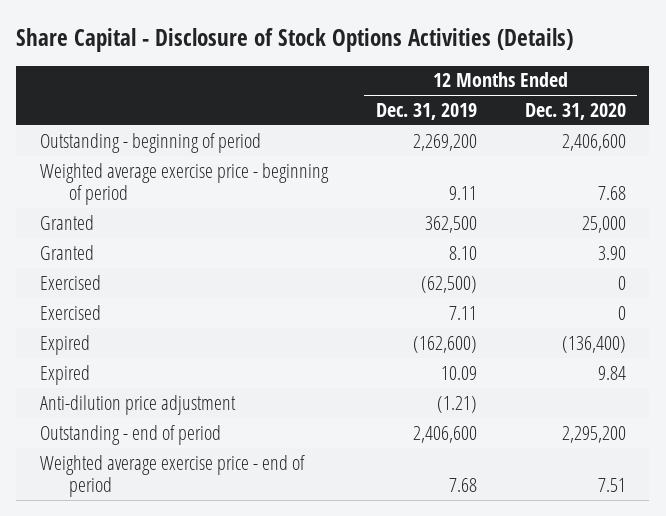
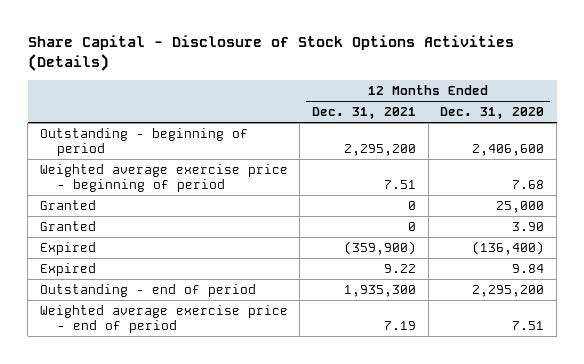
[375,102,477,120] Dec. 31, 2019 -> none
none -> [312,107,417,120] Dec. 31, 2021
[40,274,102,290] Exercised -> none
[40,304,102,320] Exercised -> none
[40,394,237,415] Anti-dilution price adjustment -> none

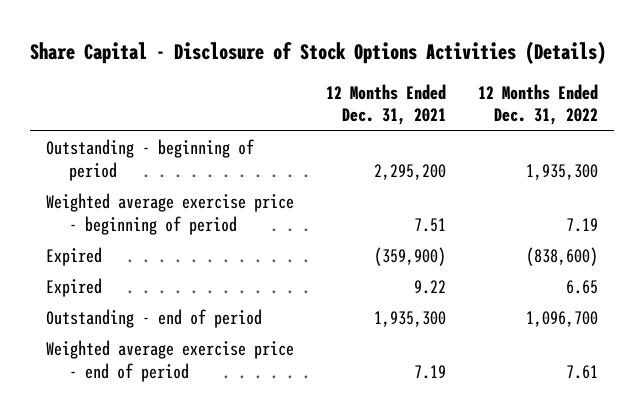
[440,107,545,120] Dec. 31, 2020 -> none
none -> [477,83,598,126] 12 Months Ended Dec. 31, 2022
[39,200,96,211] Granted -> none
[39,221,96,232] Granted -> none

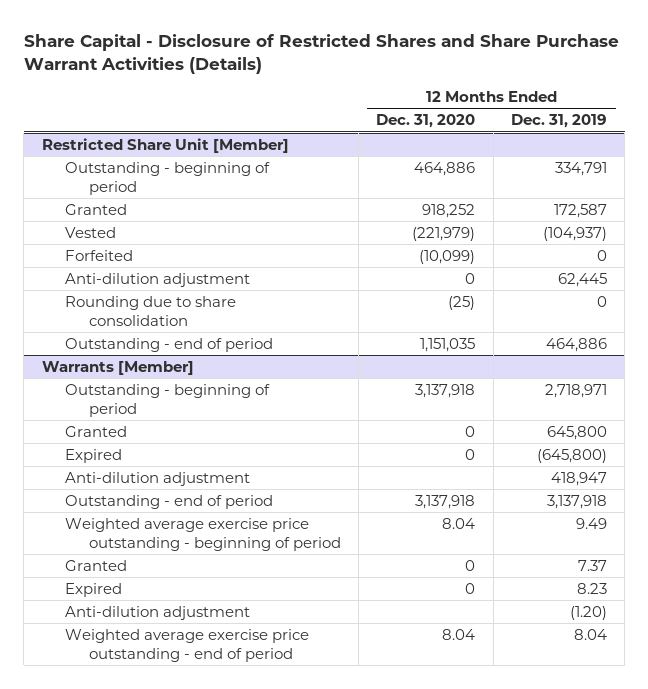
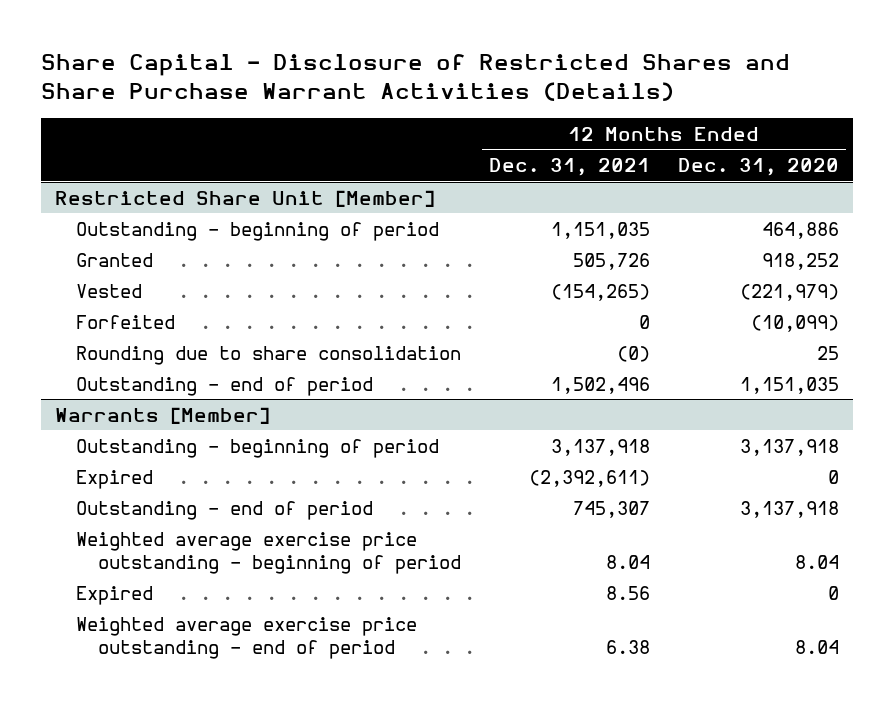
[510,114,607,129] Dec. 31, 2019 -> none
none -> [489,158,651,177] Dec. 31, 2021
[65,272,251,287] Anti-dilution adjustment -> none
[448,295,476,310] (25) -> [816,345,839,360] 25
[65,425,128,437] Granted -> none
[65,471,251,486] Anti-dilution adjustment -> none
[65,559,128,571] Granted -> none
[65,605,251,620] Anti-dilution adjustment -> none

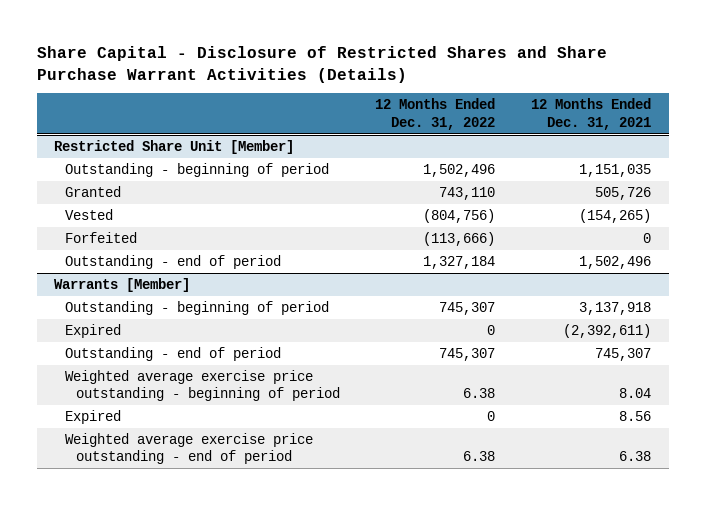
[677,158,839,177] Dec. 31, 2020 -> none
none -> [375,98,496,130] 12 Months Ended Dec. 31, 2022
[76,345,462,365] Rounding due to share consolidation -> none

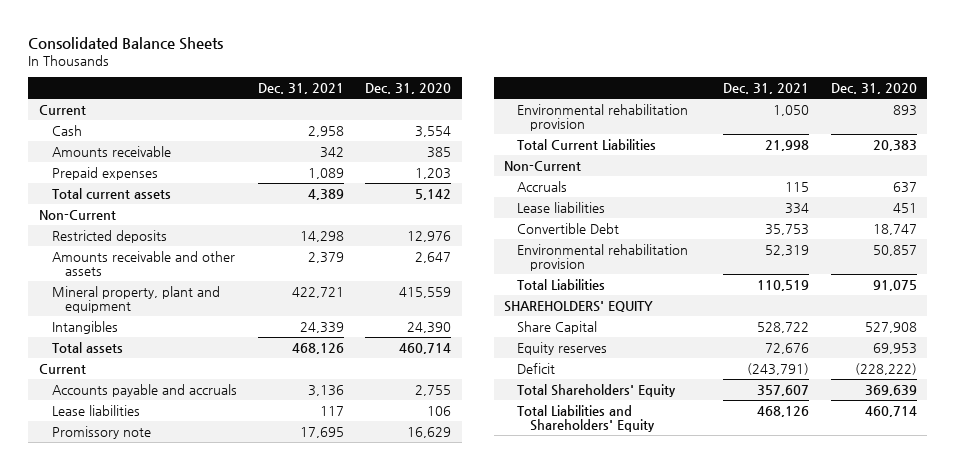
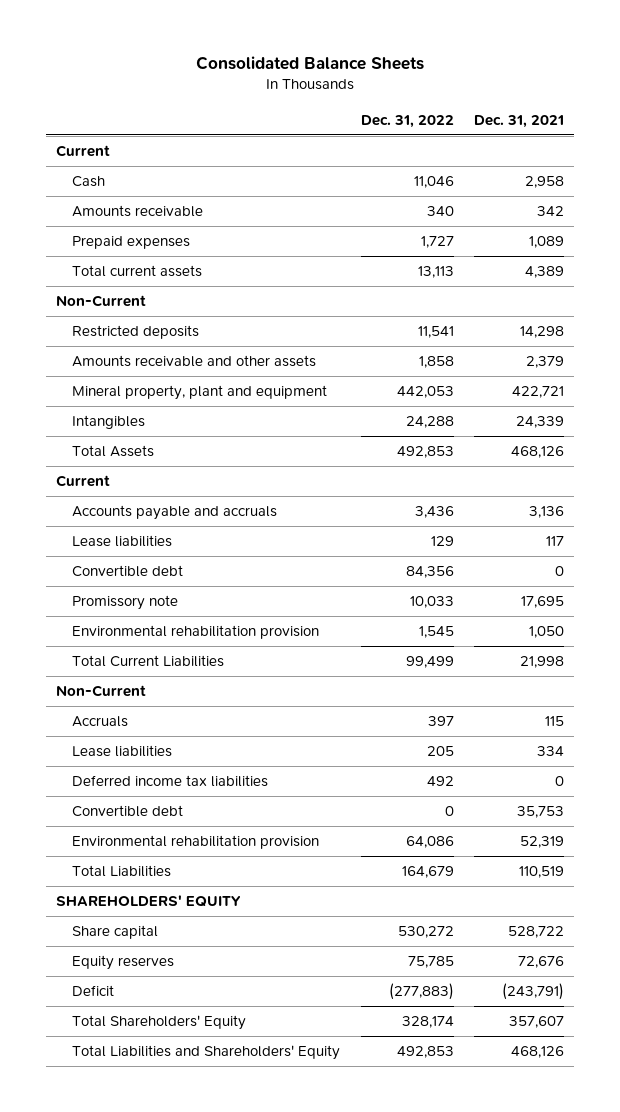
[365,83,452,95] Dec. 31, 2020 -> none
none -> [360,114,454,128] Dec. 31, 2022
[51,341,123,353] Total assets -> [72,445,155,458] Total Assets
none -> [72,565,184,578] Convertible debt
none -> [72,775,269,788] Deferred income tax liabilities
[516,222,619,234] Convertible Debt -> [72,805,184,818] Convertible debt
[516,320,597,334] Share Capital -> [72,925,159,940] Share capital

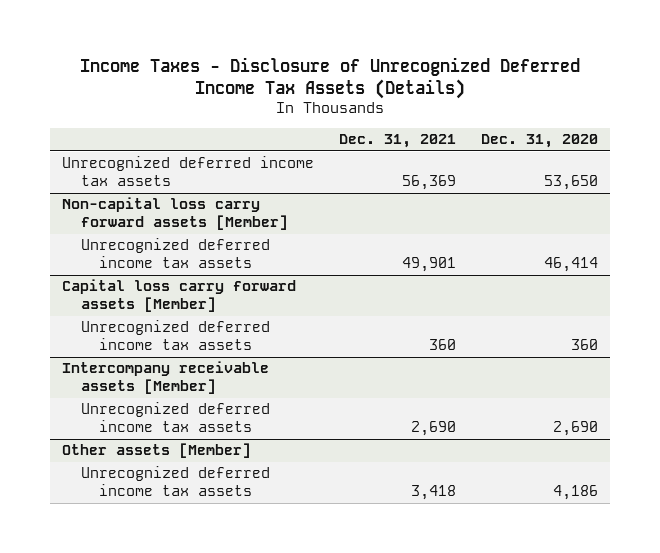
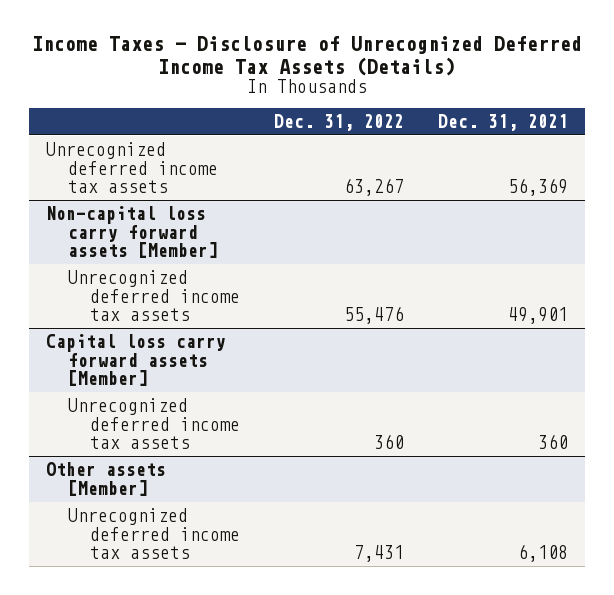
[480,134,598,149] Dec. 31, 2020 -> none
none -> [273,114,404,132] Dec. 31, 2022
[62,361,270,395] Intercompany receivable assets [Member] -> none
[80,402,270,433] Unrecognized deferred income tax assets -> none
[411,485,457,501] 3,418 -> [517,544,568,563] 6,108

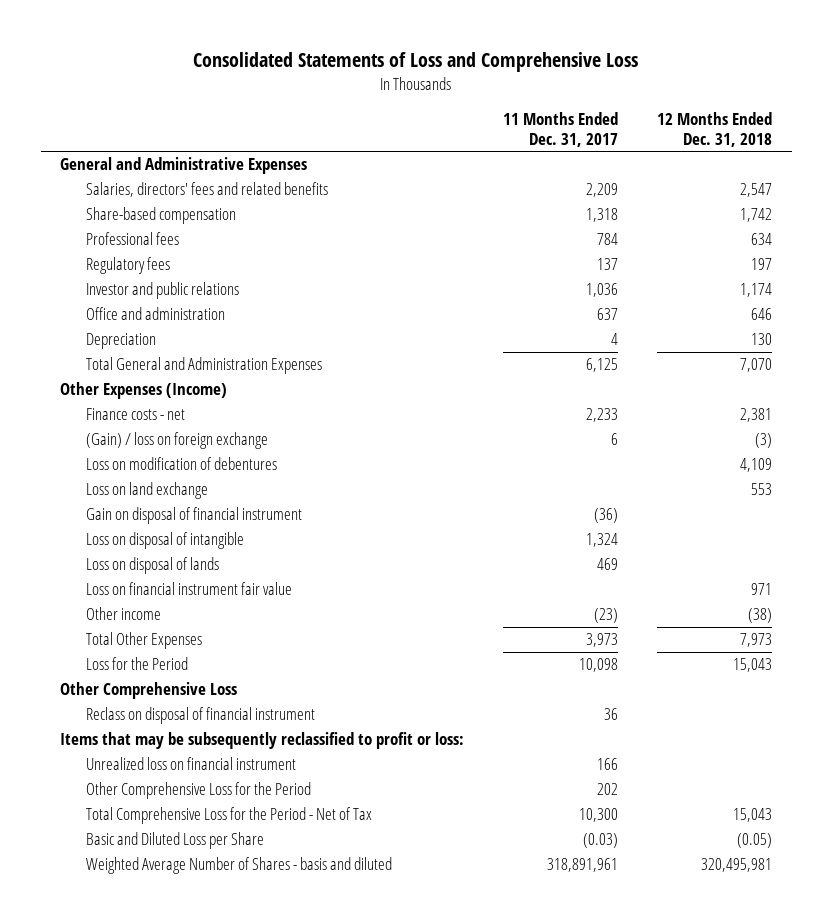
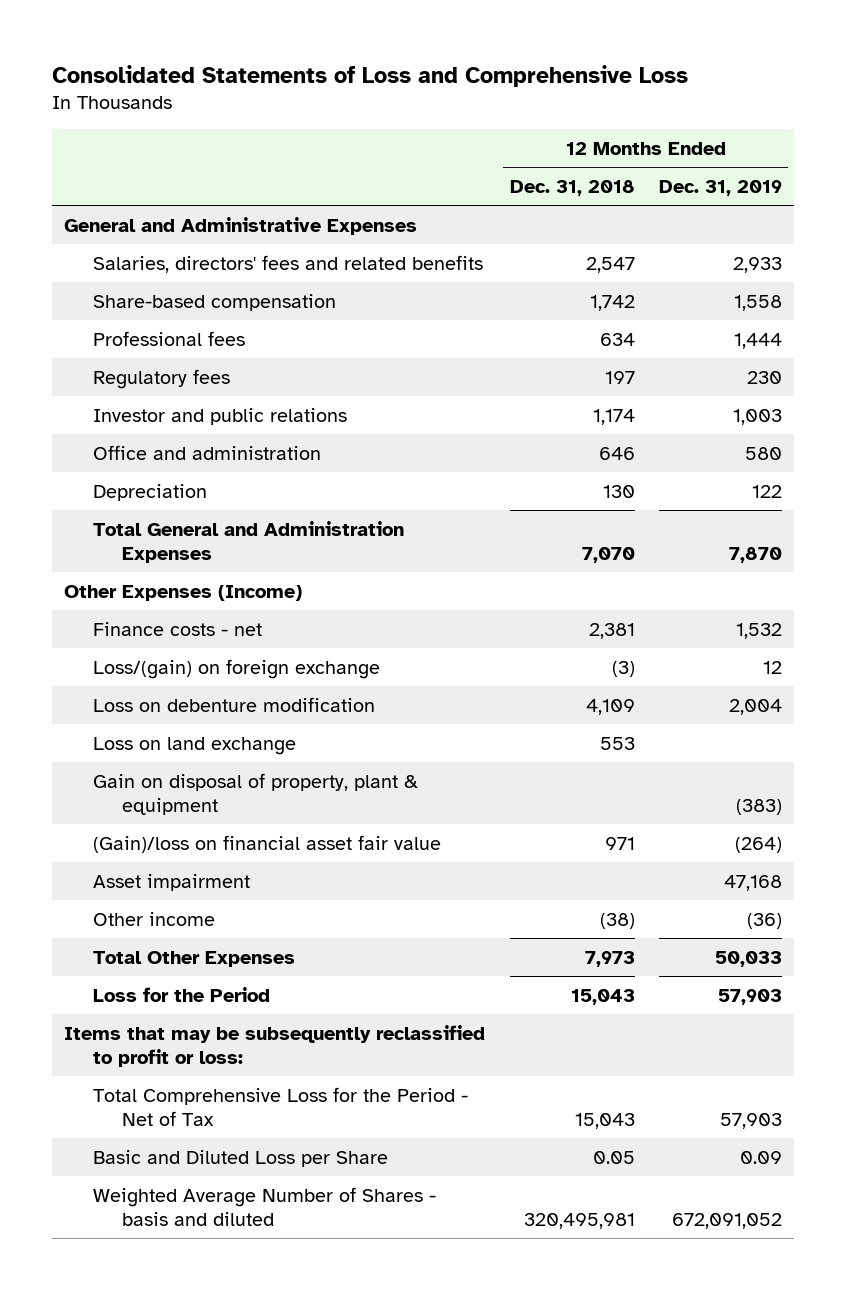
[503,112,619,147] 11 Months Ended Dec. 31, 2017 -> none
none -> [658,179,782,196] Dec. 31, 2019
[85,432,268,450] (Gain) / loss on foreign exchange -> [93,658,381,679] Loss/(gain) on foreign exchange
[85,457,277,471] Loss on modification of debentures -> [93,696,376,712] Loss on debenture modification
[85,507,302,525] Gain on disposal of financial instrument -> none
[85,532,244,550] Loss on disposal of intangible -> none
[85,557,219,575] Loss on disposal of lands -> none
none -> [93,772,419,815] Gain on disposal of property, plant & equipment
[85,582,292,596] Loss on financial instrument fair value -> [93,834,442,853] (Gain)/loss on financial asset fair value
none -> [93,873,251,891] Asset impairment
[60,682,238,700] Other Comprehensive Loss -> none
[85,707,315,725] Reclass on disposal of financial instrument -> none
[85,757,296,771] Unrealized loss on financial instrument -> none
[85,782,311,800] Other Comprehensive Loss for the Period -> none
[737,833,773,849] (0.05) -> [592,1150,635,1164] 0.05

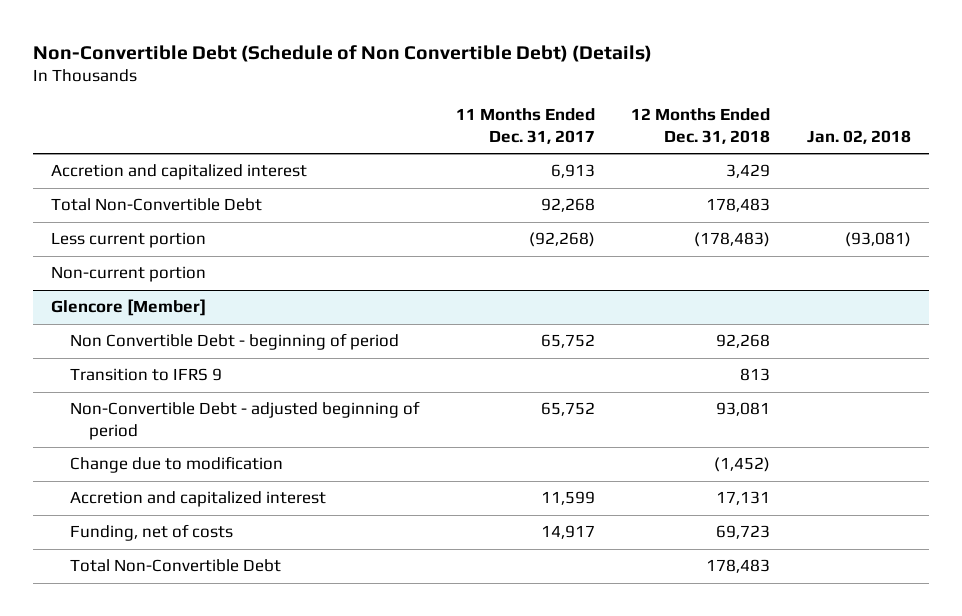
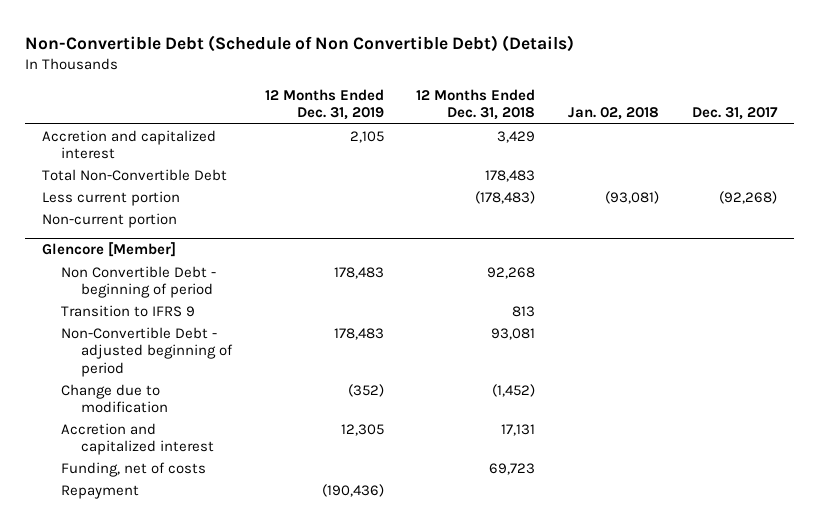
[455,108,595,144] 11 Months Ended Dec. 31, 2017 -> none
none -> [264,88,384,121] 12 Months Ended Dec. 31, 2019
none -> [692,107,779,121] Dec. 31, 2017
[69,559,281,573] Total Non-Convertible Debt -> none
none -> [61,484,140,499] Repayment

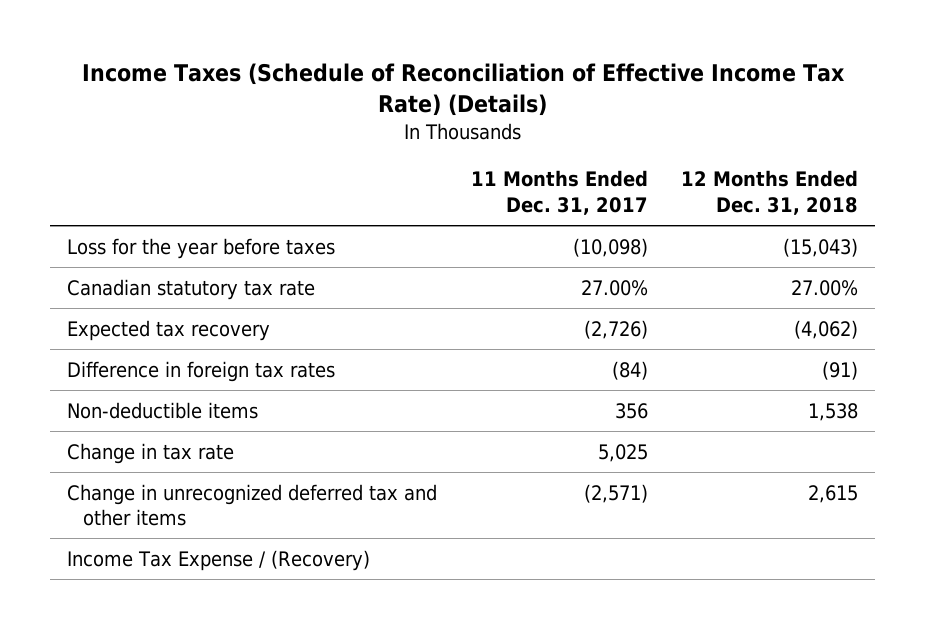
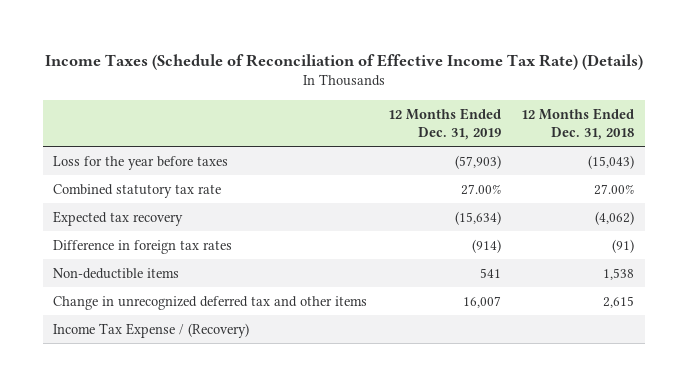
[470,170,648,216] 11 Months Ended Dec. 31, 2017 -> none
none -> [387,107,501,140] 12 Months Ended Dec. 31, 2019
[66,278,315,300] Canadian statutory tax rate -> [53,183,222,198] Combined statutory tax rate
[66,442,234,464] Change in tax rate -> none

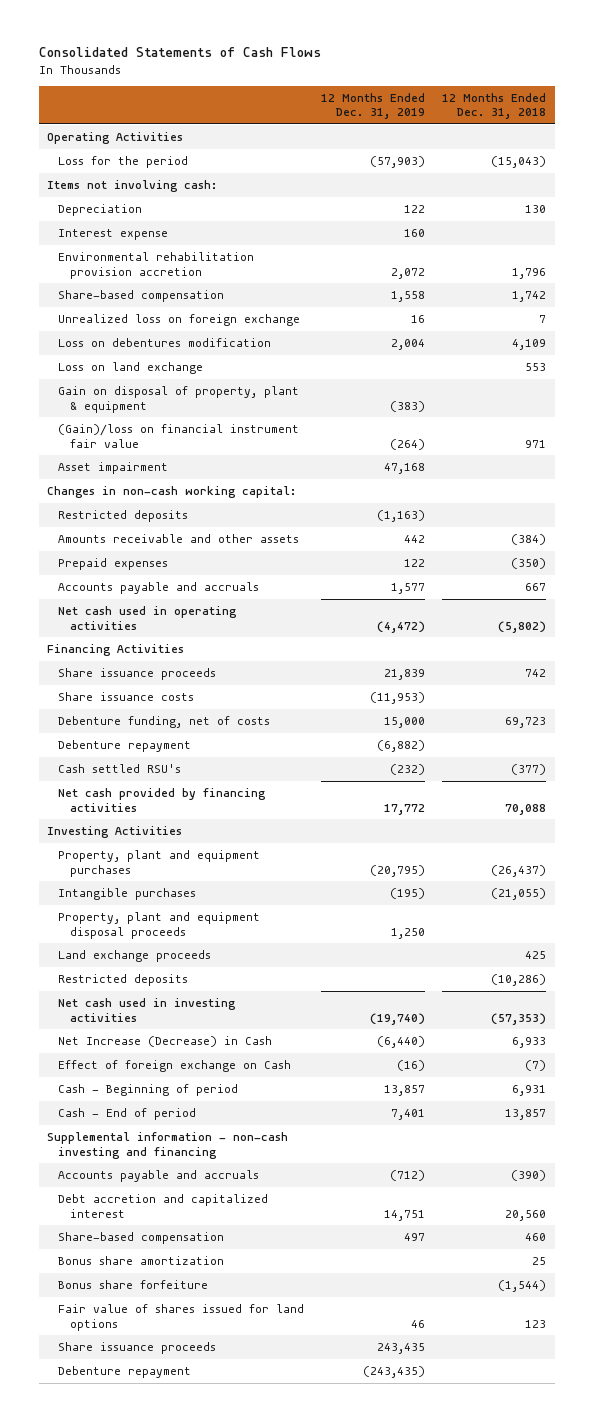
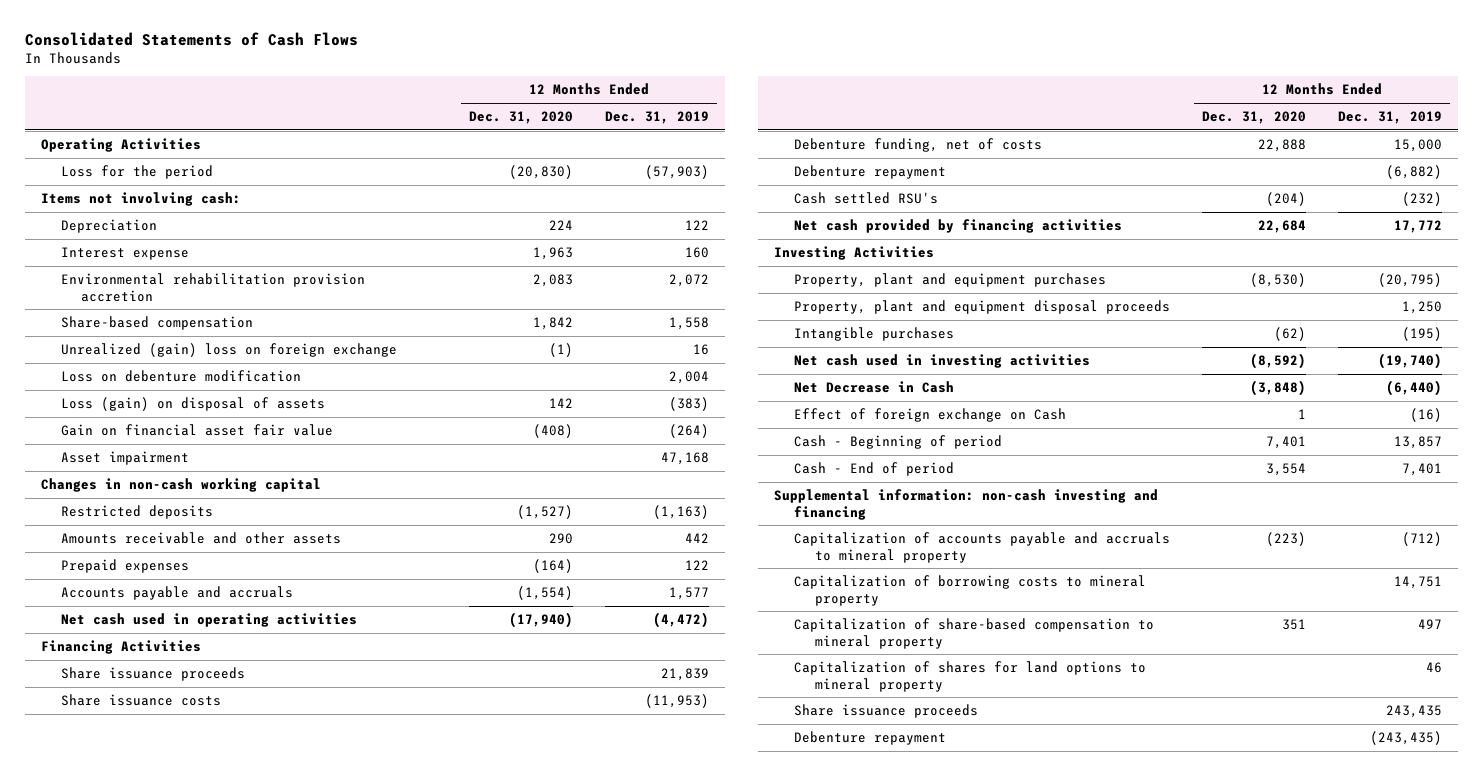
[442,92,547,120] 12 Months Ended Dec. 31, 2018 -> none
none -> [468,111,573,125] Dec. 31, 2020
[58,361,204,374] Loss on land exchange -> none
[58,313,301,326] Unrealized loss on foreign exchange -> [60,343,397,358] Unrealized (gain) loss on foreign exchange
[58,337,272,347] Loss on debentures modification -> [60,370,301,383] Loss on debenture modification
[58,385,300,413] Gain on disposal of property, plant & equipment -> [60,397,325,412] Loss (gain) on disposal of assets
[58,423,300,448] (Gain)/loss on financial instrument fair value -> [60,424,333,437] Gain on financial asset fair value
[47,485,297,498] Changes in non-cash working capital: -> [40,478,321,493] Changes in non-cash working capital
[58,949,212,962] Land exchange proceeds -> none
[58,973,189,986] Restricted deposits -> none
[58,887,197,900] Intangible purchases -> [794,327,955,342] Intangible purchases
[58,1035,273,1047] Net Increase (Decrease) in Cash -> [794,381,955,394] Net Decrease in Cash
[58,1255,225,1265] Bonus share amortization -> none
[58,1279,209,1289] Bonus share forfeiture -> none
[58,1303,305,1331] Fair value of shares issued for land options -> none
[47,1131,289,1159] Supplemental information - non-cash investing and financing -> [774,489,1159,520] Supplemental information: non-cash investing and financing
[58,1169,260,1182] Accounts payable and accruals -> [794,532,1171,563] Capitalization of accounts payable and accruals to mineral property
[58,1193,269,1218] Debt accretion and capitalized interest -> [794,575,1147,606] Capitalization of borrowing costs to mineral property
[58,1231,225,1244] Share-based compensation -> [794,618,1155,649] Capitalization of share-based compensation to mineral property
none -> [794,661,1147,692] Capitalization of shares for land options to mineral property

